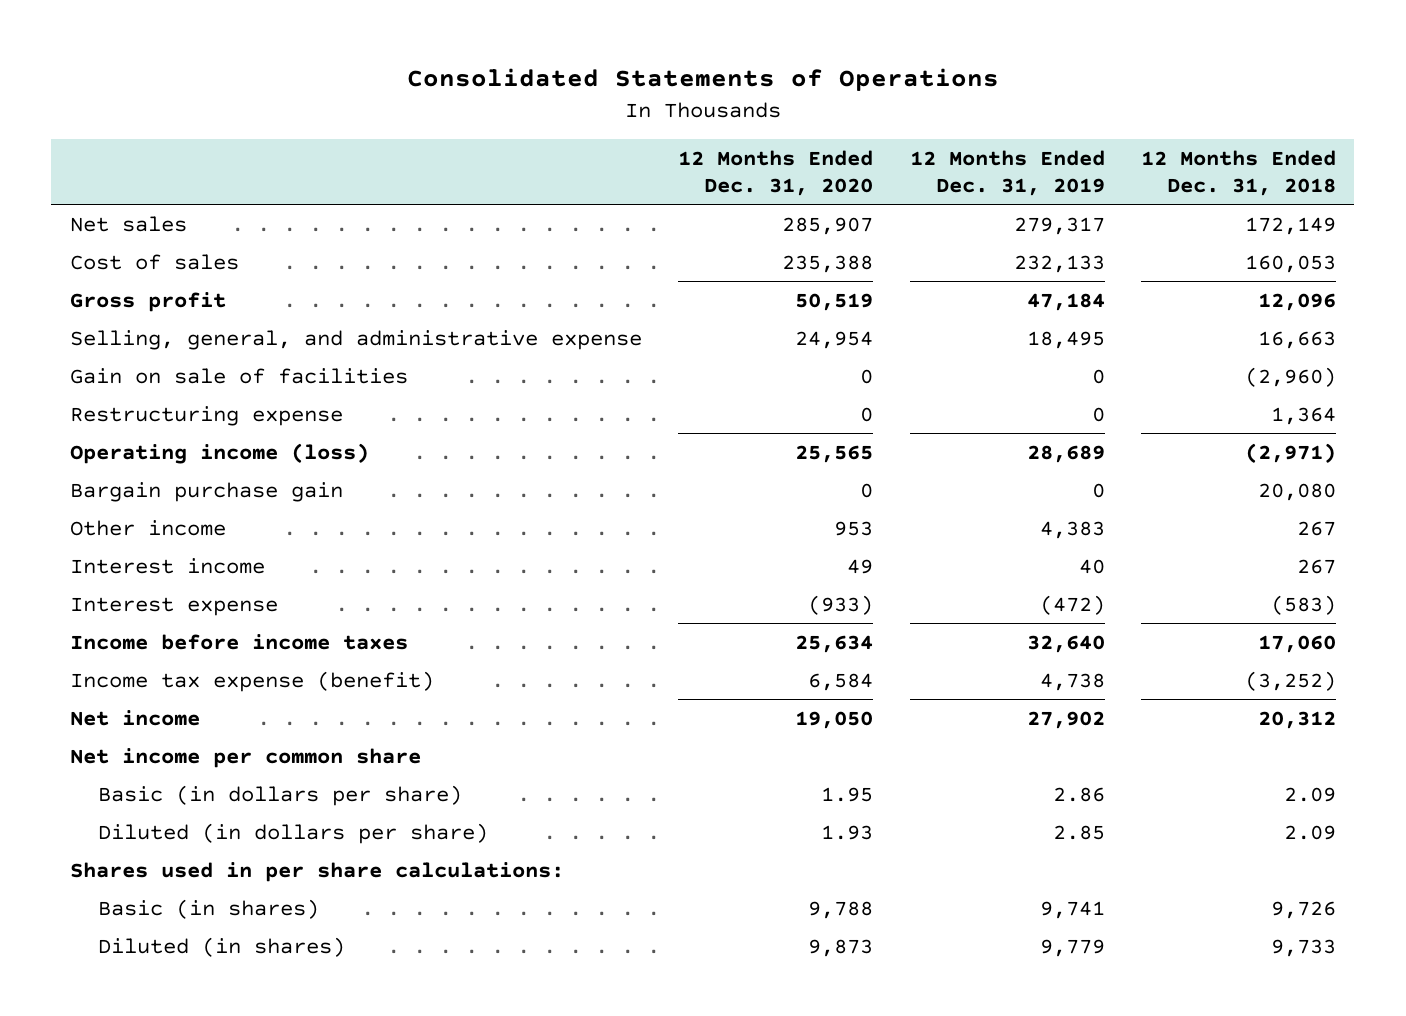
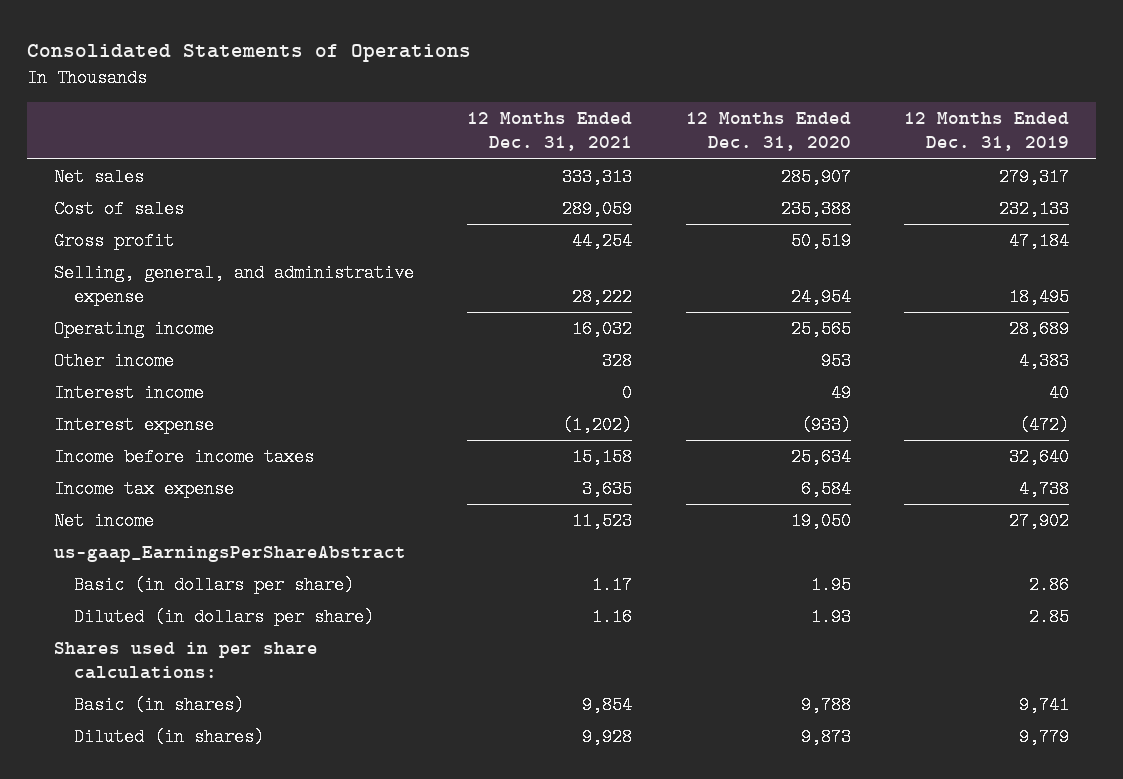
[1141,149,1337,197] 12 Months Ended Dec. 31, 2018 -> none
none -> [467,112,633,152] 12 Months Ended Dec. 31, 2021
[69,367,408,384] Gain on sale of facilities -> none
[69,405,343,426] Restructuring expense -> none
[69,481,343,502] Bargain purchase gain -> none
[69,442,369,464] Operating income (loss) -> [53,320,214,339] Operating income
[69,670,434,692] Income tax expense (benefit) -> [53,480,234,499] Income tax expense
[69,747,421,768] Net income per common share -> [53,546,406,563] us-gaap_EarningsPerShareAbstract

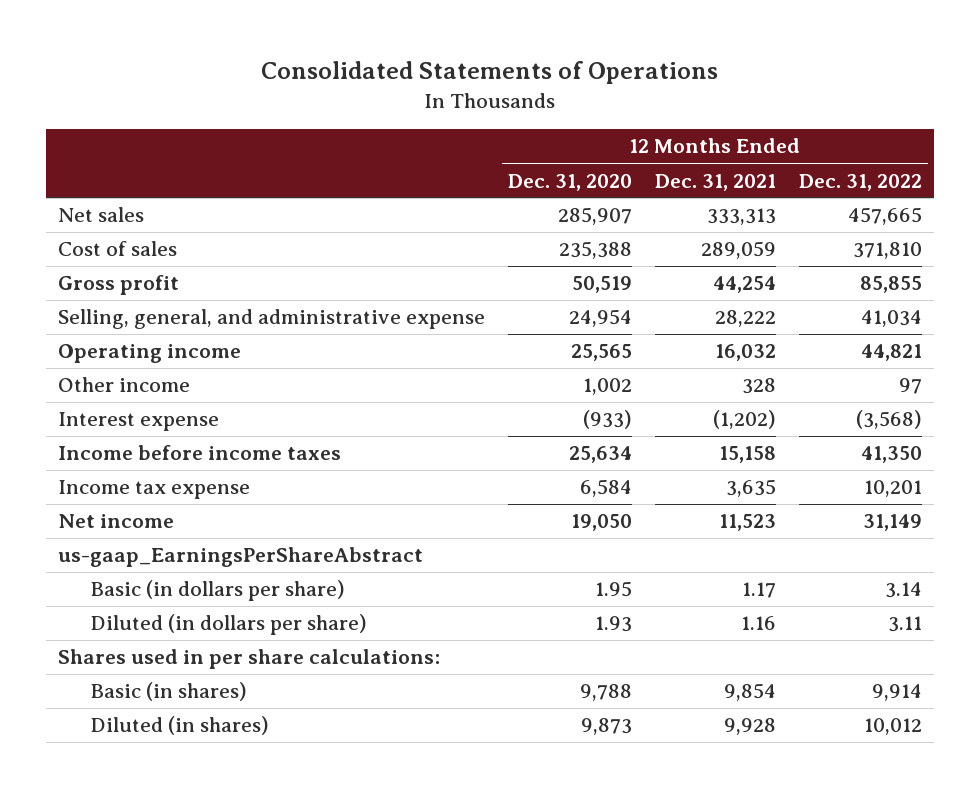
[903,112,1069,152] 12 Months Ended Dec. 31, 2019 -> none
none -> [799,173,923,191] Dec. 31, 2022
[53,384,204,403] Interest income -> none
[820,352,851,371] 953 -> [582,378,632,396] 1,002

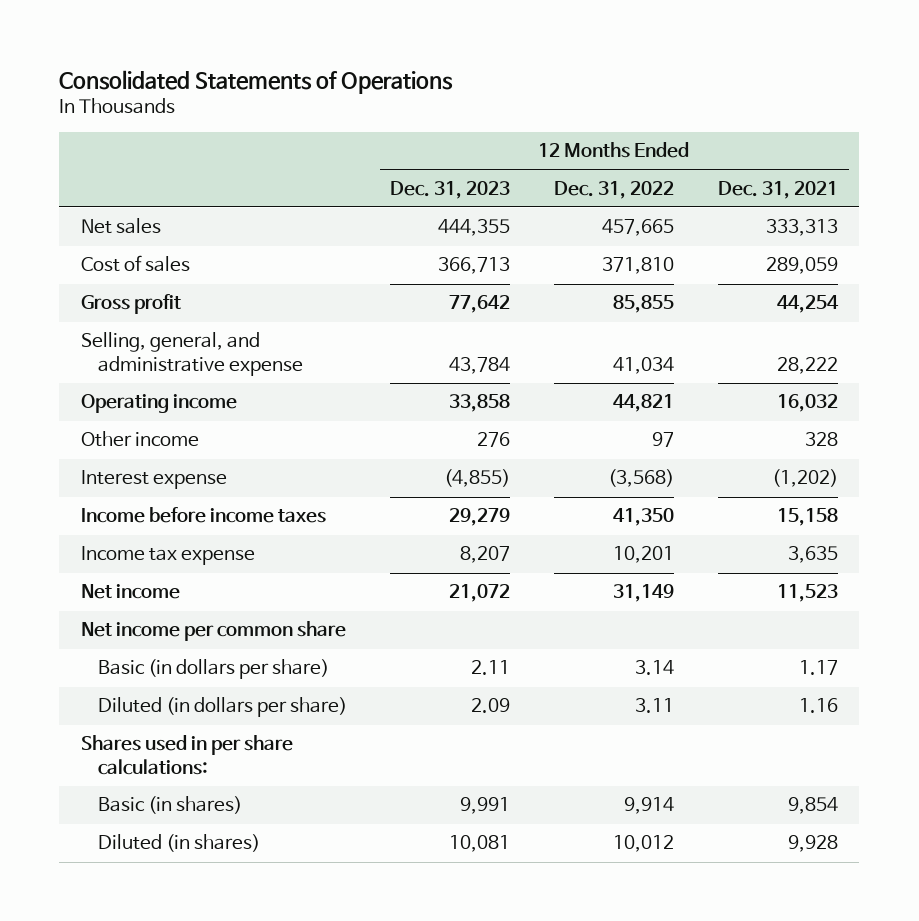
[507,173,632,191] Dec. 31, 2020 -> none
none -> [390,180,511,199] Dec. 31, 2023
[57,547,423,568] us-gaap_EarningsPerShareAbstract -> [81,621,347,642] Net income per common share

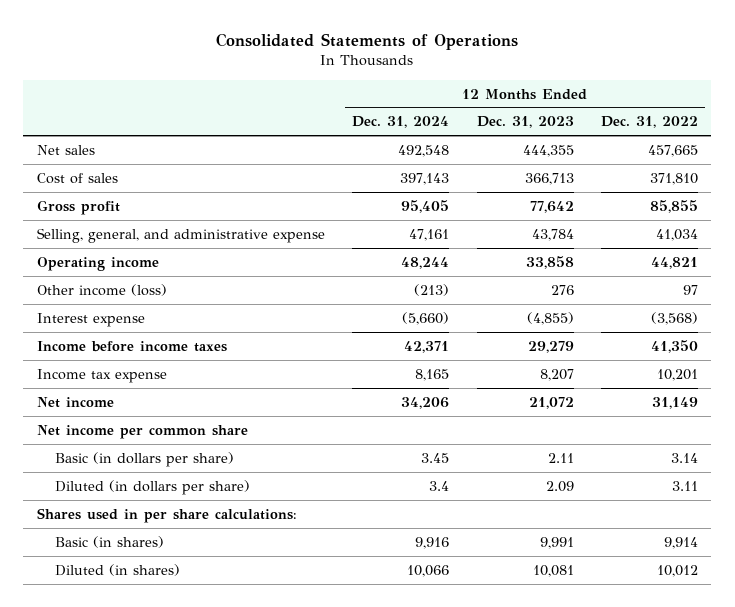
[717,180,838,199] Dec. 31, 2021 -> none
none -> [352,116,450,129] Dec. 31, 2024
[81,431,200,448] Other income -> [37,283,168,296] Other income (loss)

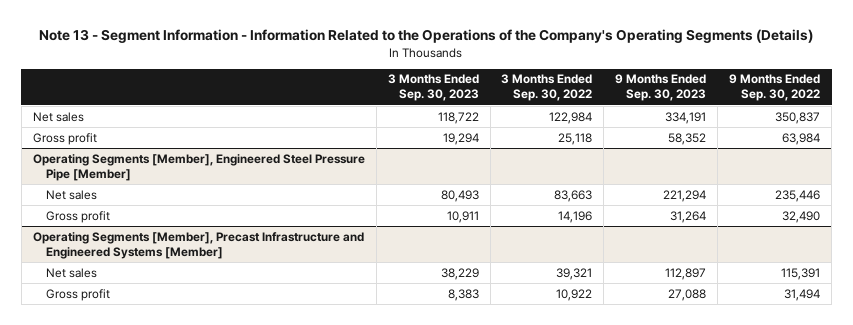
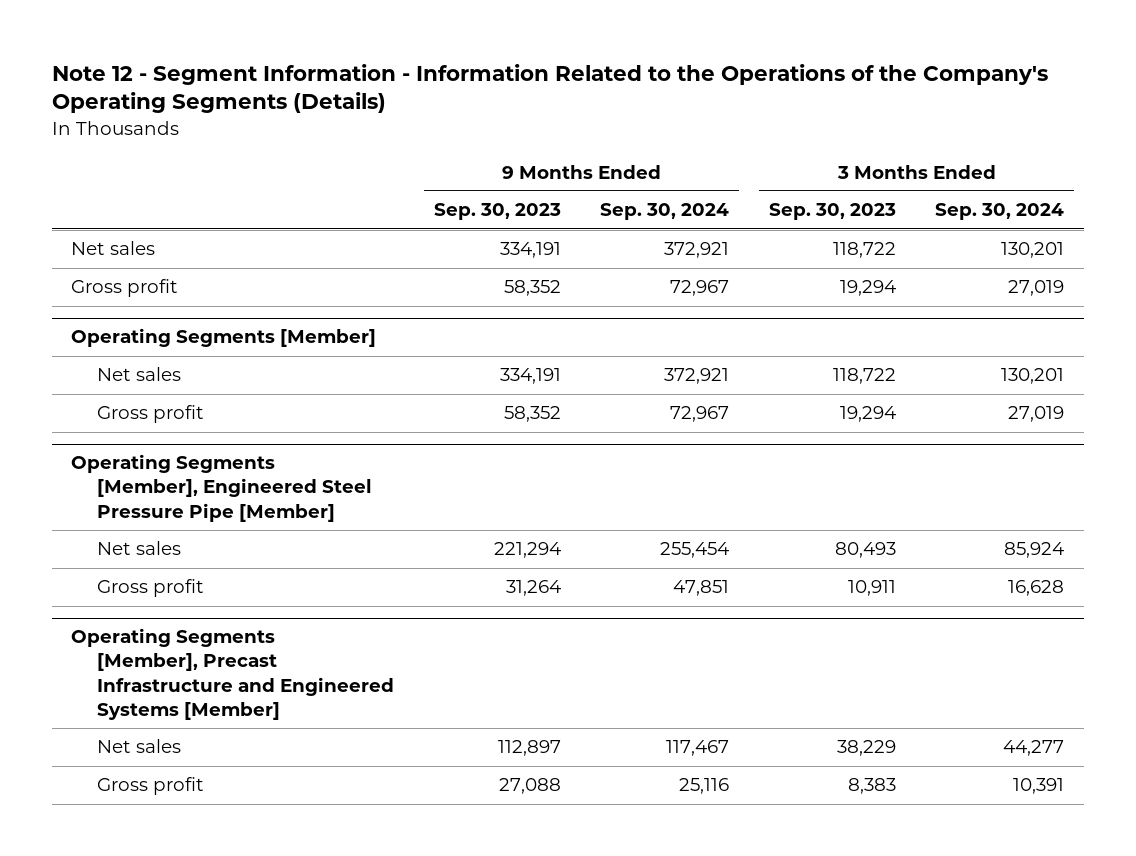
[39,29,814,44] Note 13 - Segment Information - Information Related to the Operations of the Company's Operating Segments (Details) -> [51,63,1048,114] Note 12 - Segment Information - Information Related to the Operations of the Company's Operating Segments (Details)
[501,74,593,102] 3 Months Ended Sep. 30, 2022 -> none
[729,74,821,102] 9 Months Ended Sep. 30, 2022 -> none
none -> [600,203,730,221] Sep. 30, 2024
none -> [935,203,1065,221] Sep. 30, 2024
none -> [71,328,377,348] Operating Segments [Member]
none -> [97,367,182,382] Net sales
none -> [97,405,205,424] Gross profit

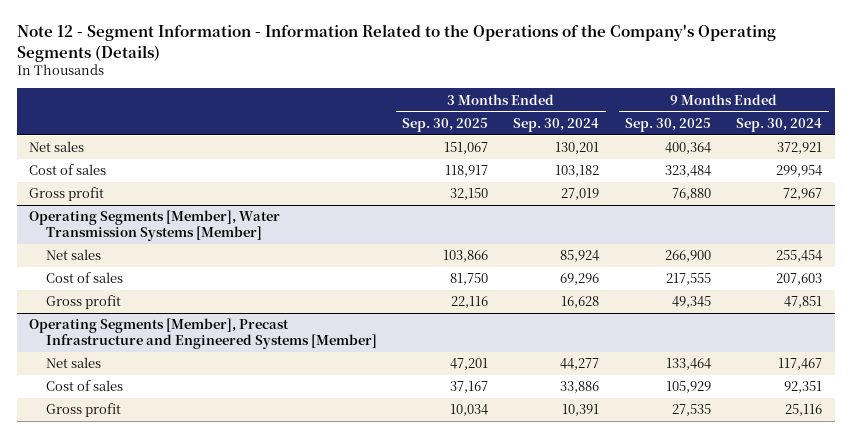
[433,203,561,221] Sep. 30, 2023 -> none
[768,203,896,221] Sep. 30, 2023 -> none
none -> [402,118,489,133] Sep. 30, 2025
none -> [624,118,711,133] Sep. 30, 2025
[71,279,179,298] Gross profit -> none
[71,328,377,348] Operating Segments [Member] -> none
[97,367,182,382] Net sales -> none
none -> [29,164,107,176] Cost of sales
[71,454,373,522] Operating Segments [Member], Engineered Steel Pressure Pipe [Member] -> none
none -> [29,210,281,242] Operating Segments [Member], Water Transmission Systems [Member]
none -> [45,272,123,284] Cost of sales
none -> [45,380,123,392] Cost of sales

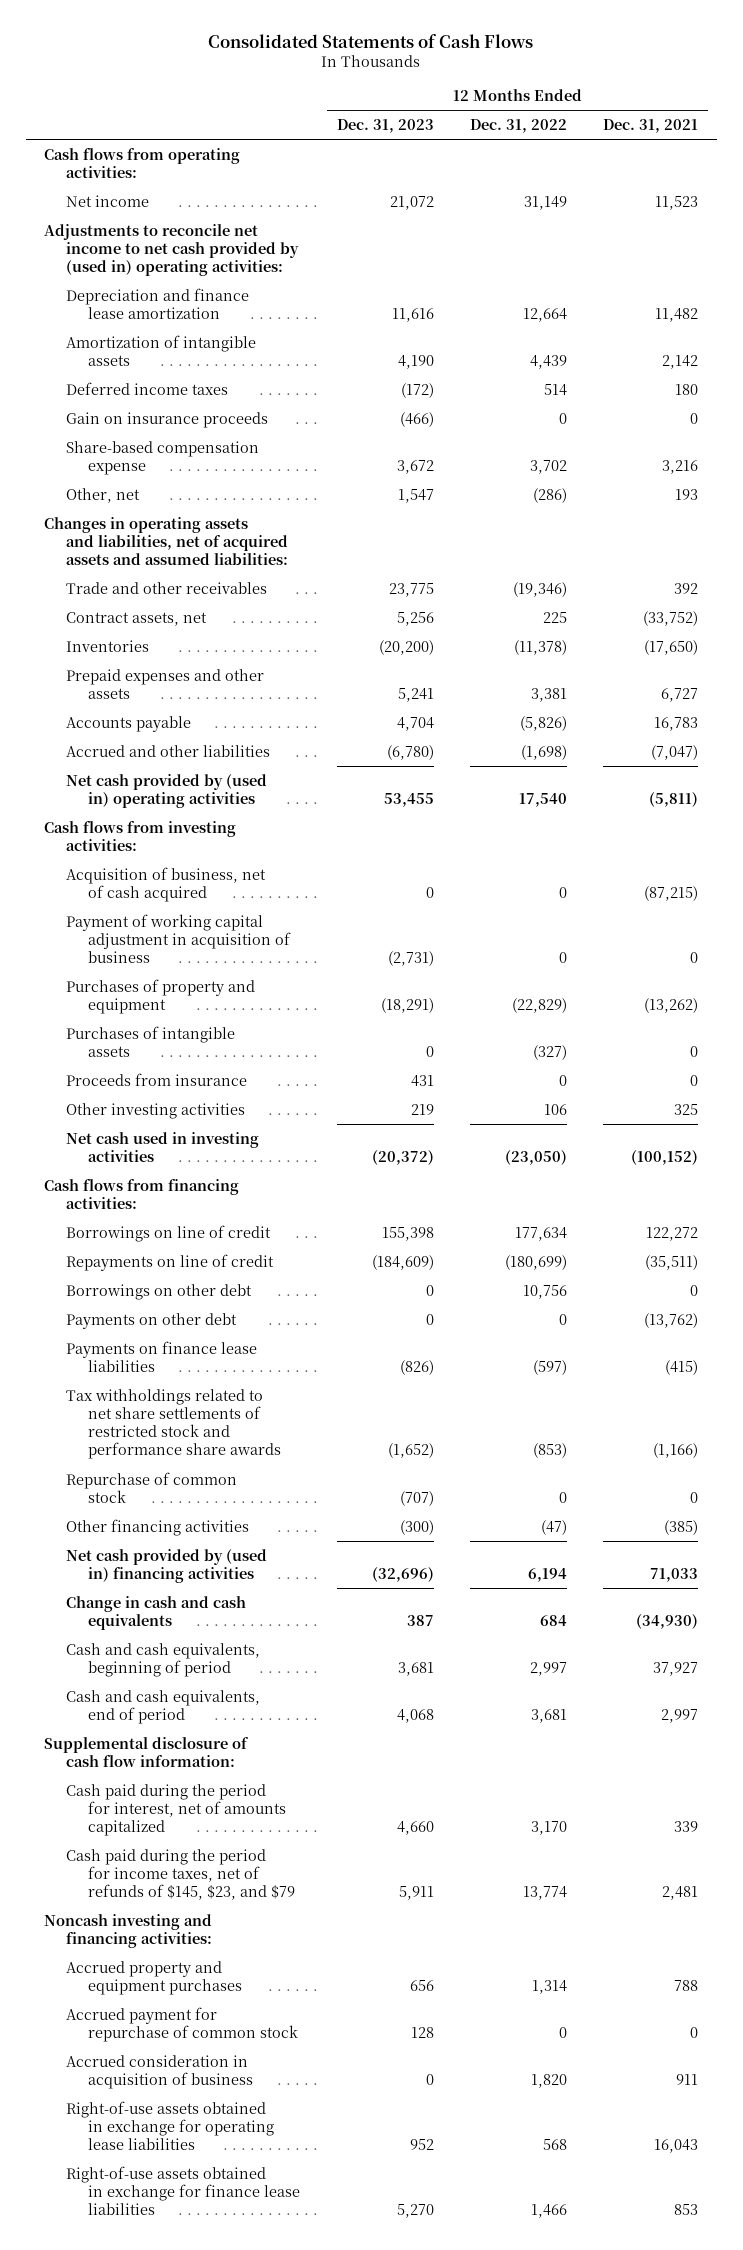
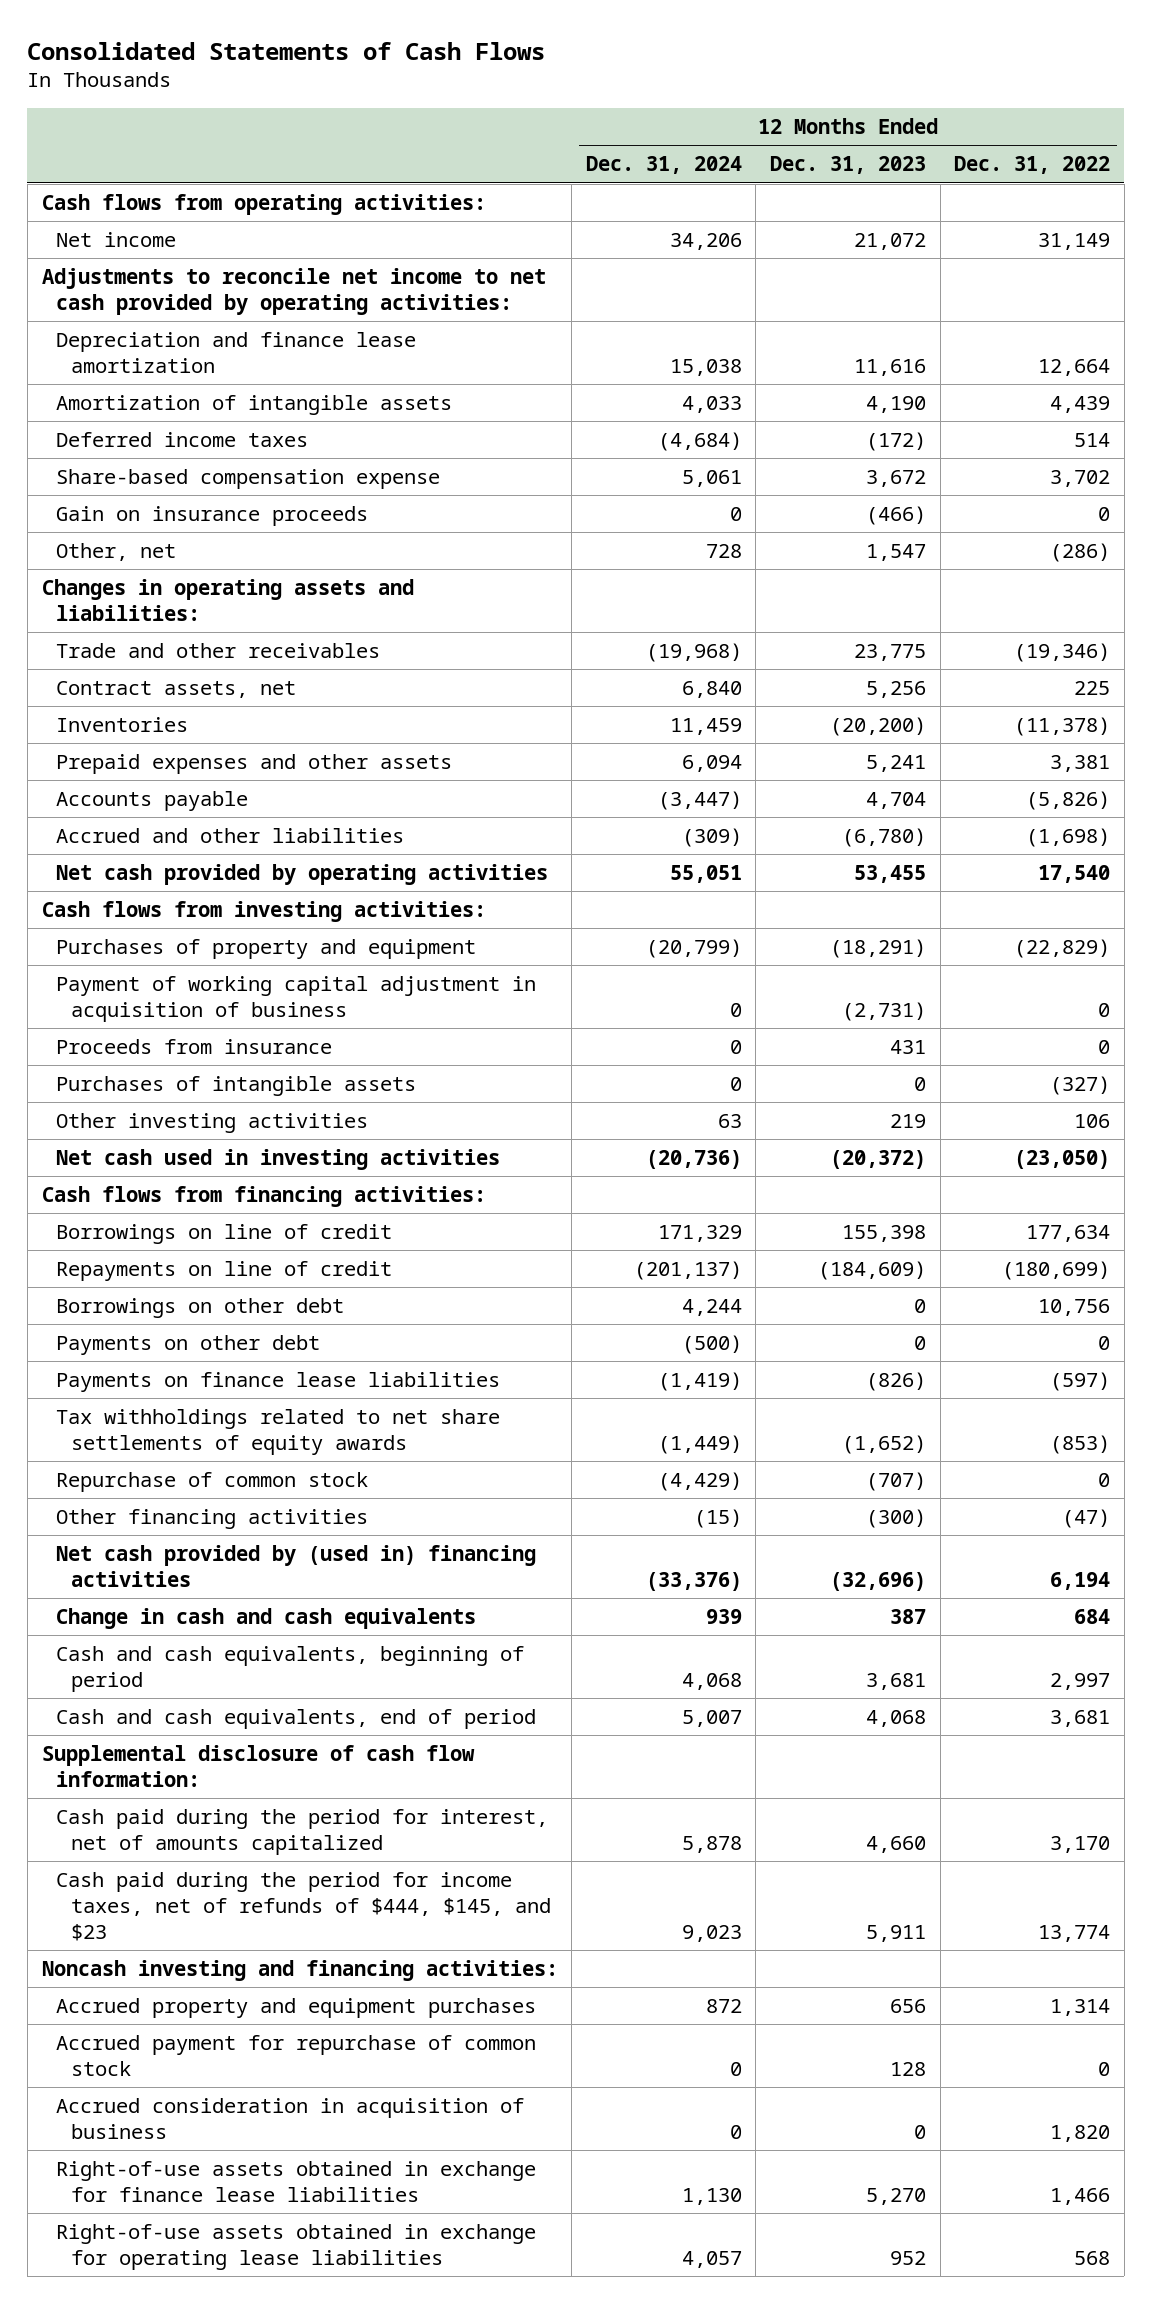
[603,119,699,134] Dec. 31, 2021 -> none
none -> [585,156,742,175] Dec. 31, 2024
[44,223,300,277] Adjustments to reconcile net income to net cash provided by (used in) operating activities: -> [41,268,546,315] Adjustments to reconcile net income to net cash provided by operating activities:
[66,411,269,428] Gain on insurance proceeds -> [56,506,369,527] Gain on insurance proceeds
[44,516,289,566] Changes in operating assets and liabilities, net of acquired assets and assumed liabilities: -> [41,579,414,621] Changes in operating assets and liabilities:
[66,773,268,808] Net cash provided by (used in) operating activities -> [56,864,549,886] Net cash provided by operating activities
[66,866,267,902] Acquisition of business, net of cash acquired -> none
[66,913,292,964] Payment of working capital adjustment in acquisition of business -> [56,976,537,1022] Payment of working capital adjustment in acquisition of business
[66,1025,236,1057] Purchases of intangible assets -> [56,1076,417,1097] Purchases of intangible assets
[66,1388,282,1460] Tax withholdings related to net share settlements of restricted stock and performance share awards -> [56,1409,501,1455] Tax withholdings related to net share settlements of equity awards
[66,1848,296,1901] Cash paid during the period for income taxes, net of refunds of $145, $23, and $79 -> [56,1872,551,1941] Cash paid during the period for income taxes, net of refunds of $444, $145, and $23
[66,2100,275,2151] Right-of-use assets obtained in exchange for operating lease liabilities -> [56,2224,537,2270] Right-of-use assets obtained in exchange for operating lease liabilities

